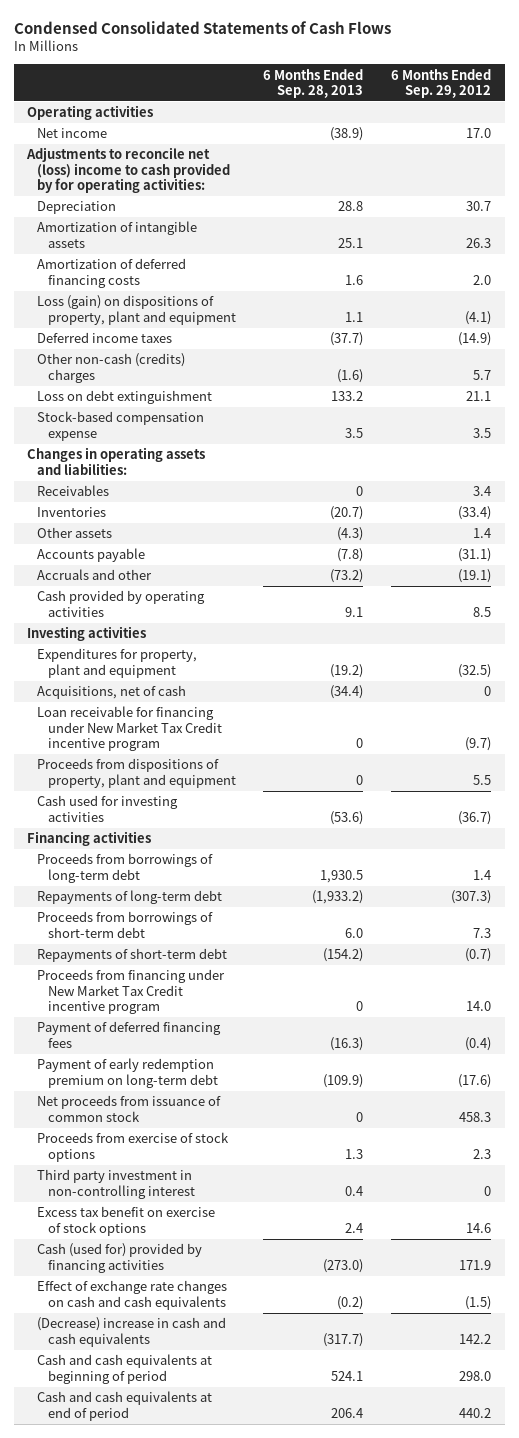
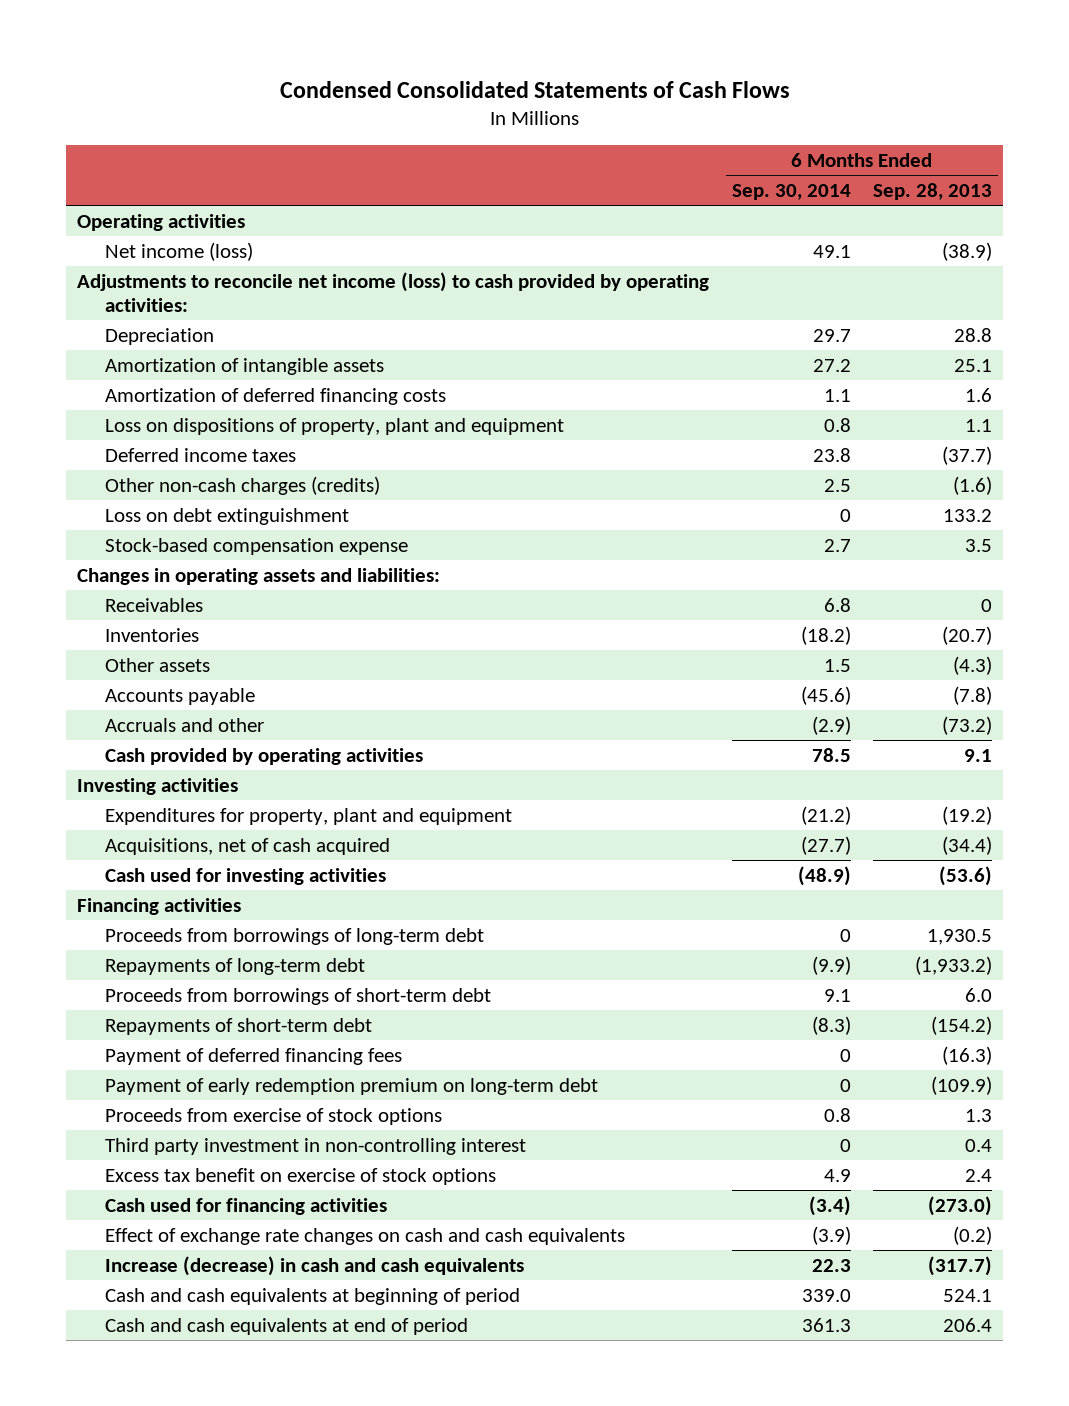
[391,68,492,99] 6 Months Ended Sep. 29, 2012 -> none
none -> [731,183,851,200] Sep. 30, 2014
[37,128,108,139] Net income -> [105,241,254,261] Net income (loss)
[26,147,231,194] Adjustments to reconcile net (loss) income to cash provided by for operating activities: -> [77,271,710,313] Adjustments to reconcile net income (loss) to cash provided by operating activities:
[37,295,236,325] Loss (gain) on dispositions of property, plant and equipment -> [105,417,565,435] Loss on dispositions of property, plant and equipment
[37,353,186,383] Other non-cash (credits) charges -> [105,475,381,495] Other non-cash charges (credits)
[37,706,222,752] Loan receivable for financing under New Market Tax Credit incentive program -> none
[37,758,236,788] Proceeds from dispositions of property, plant and equipment -> none
[37,685,187,700] Acquisitions, net of cash -> [105,837,391,855] Acquisitions, net of cash acquired
[37,969,226,1015] Proceeds from financing under New Market Tax Credit incentive program -> none
[37,1095,222,1122] Net proceeds from issuance of common stock -> none
[37,1243,203,1273] Cash (used for) provided by financing activities -> [105,1197,388,1215] Cash used for financing activities
[37,1317,227,1347] (Decrease) increase in cash and cash equivalents -> [105,1255,525,1276] Increase (decrease) in cash and cash equivalents

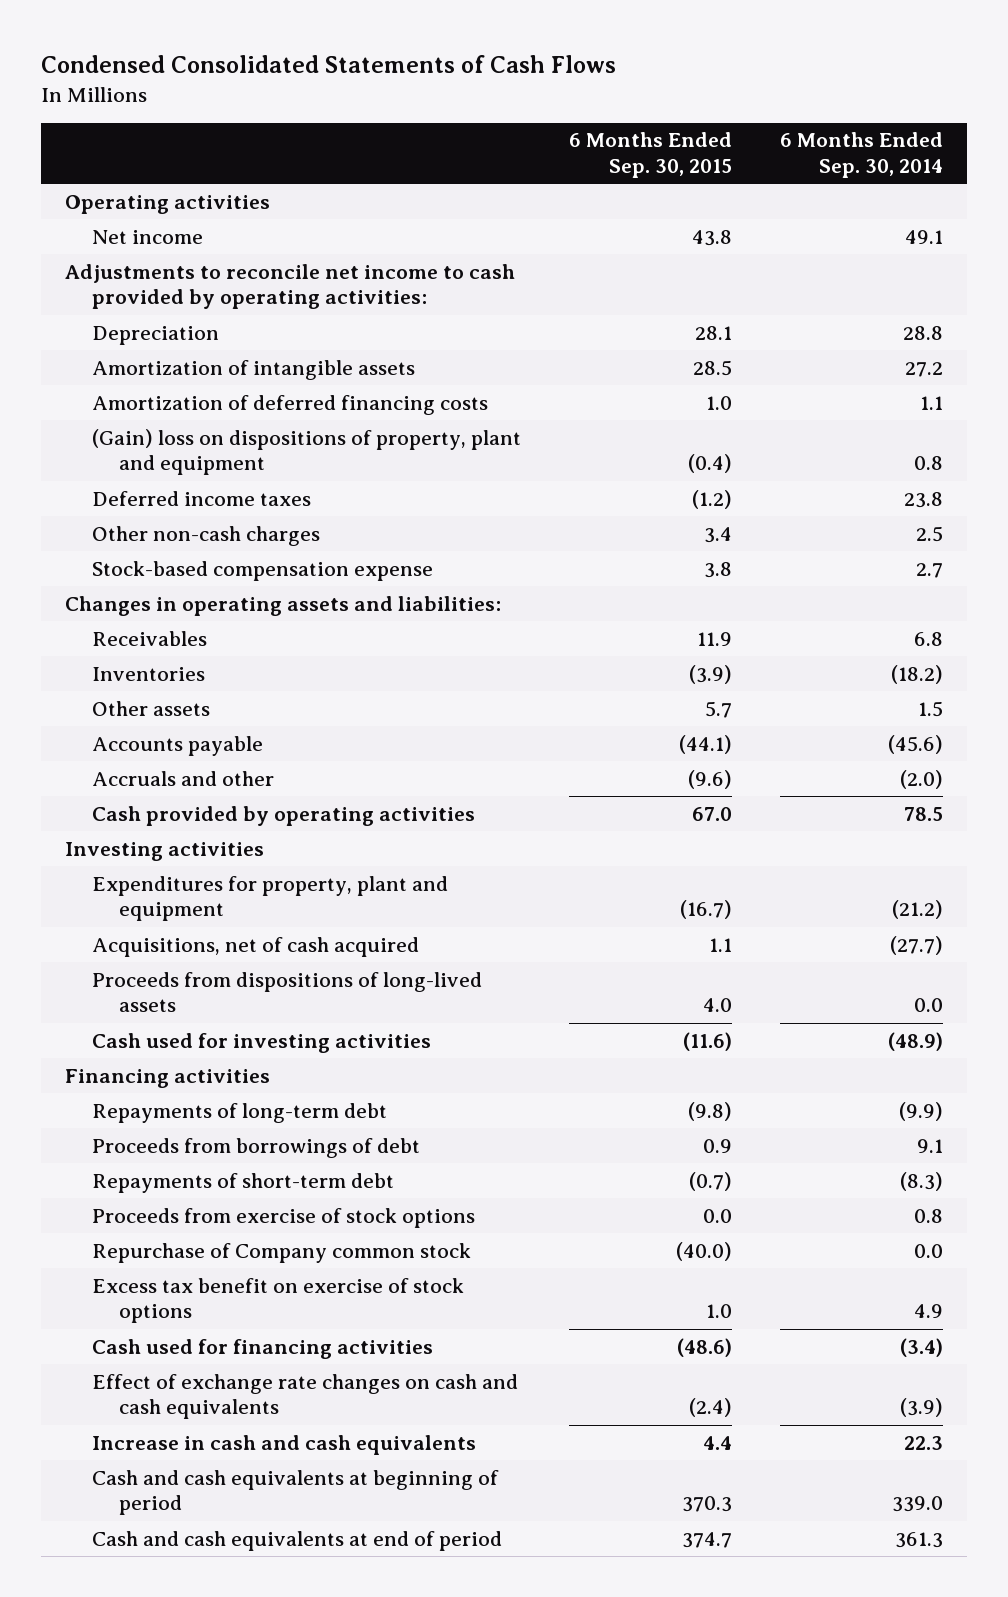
[873,182,993,200] Sep. 28, 2013 -> none
none -> [569,132,733,179] 6 Months Ended Sep. 30, 2015
[105,241,254,261] Net income (loss) -> [92,229,204,244] Net income
[77,271,710,313] Adjustments to reconcile net income (loss) to cash provided by operating activities: -> [64,263,515,310] Adjustments to reconcile net income to cash provided by operating activities:
[812,328,851,342] 29.7 -> [903,325,944,340] 28.8
[105,417,565,435] Loss on dispositions of property, plant and equipment -> [92,428,522,476] (Gain) loss on dispositions of property, plant and equipment
[105,507,350,525] Loss on debt extinguishment -> none
[105,475,381,495] Other non-cash charges (credits) -> [92,525,321,546] Other non-cash charges
[811,715,851,735] (2.9) -> [900,769,944,789] (2.0)
none -> [92,971,483,1013] Proceeds from dispositions of long-lived assets
[105,927,485,945] Proceeds from borrowings of long-term debt -> none
[105,987,492,1005] Proceeds from borrowings of short-term debt -> [92,1137,421,1158] Proceeds from borrowings of debt
[105,1047,403,1065] Payment of deferred financing fees -> none
[105,1077,599,1095] Payment of early redemption premium on long-term debt -> none
[105,1137,527,1155] Third party investment in non-controlling interest -> none
none -> [92,1242,472,1263] Repurchase of Company common stock
[105,1255,525,1276] Increase (decrease) in cash and cash equivalents -> [92,1434,477,1455] Increase in cash and cash equivalents

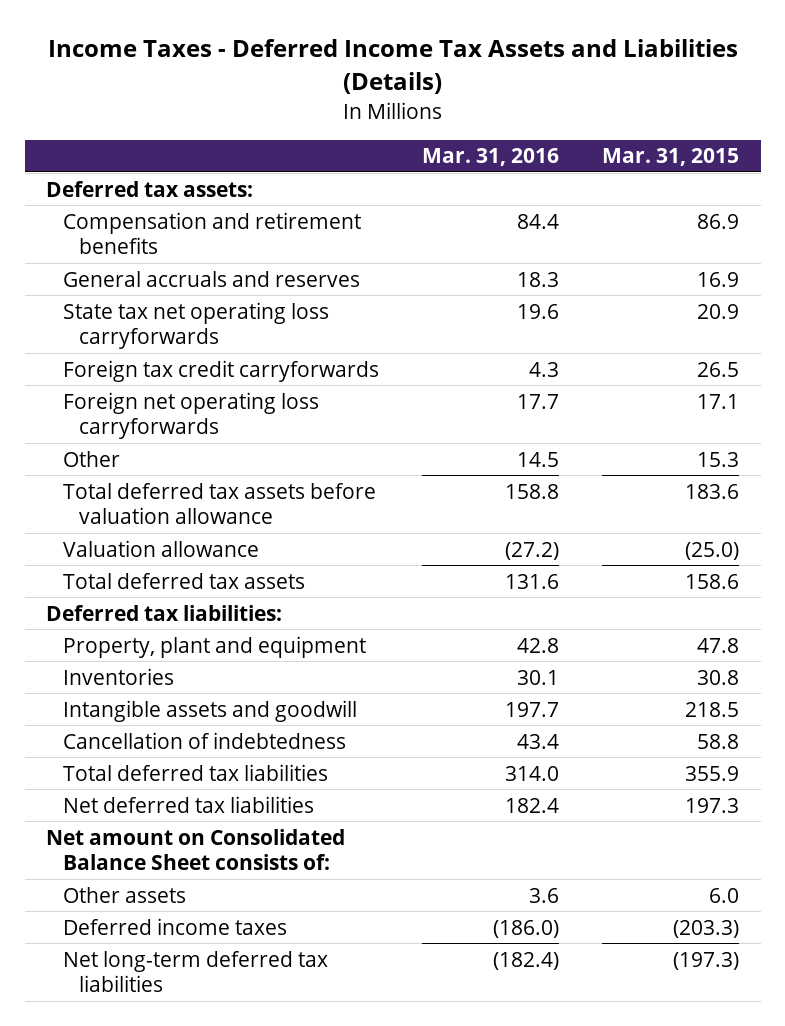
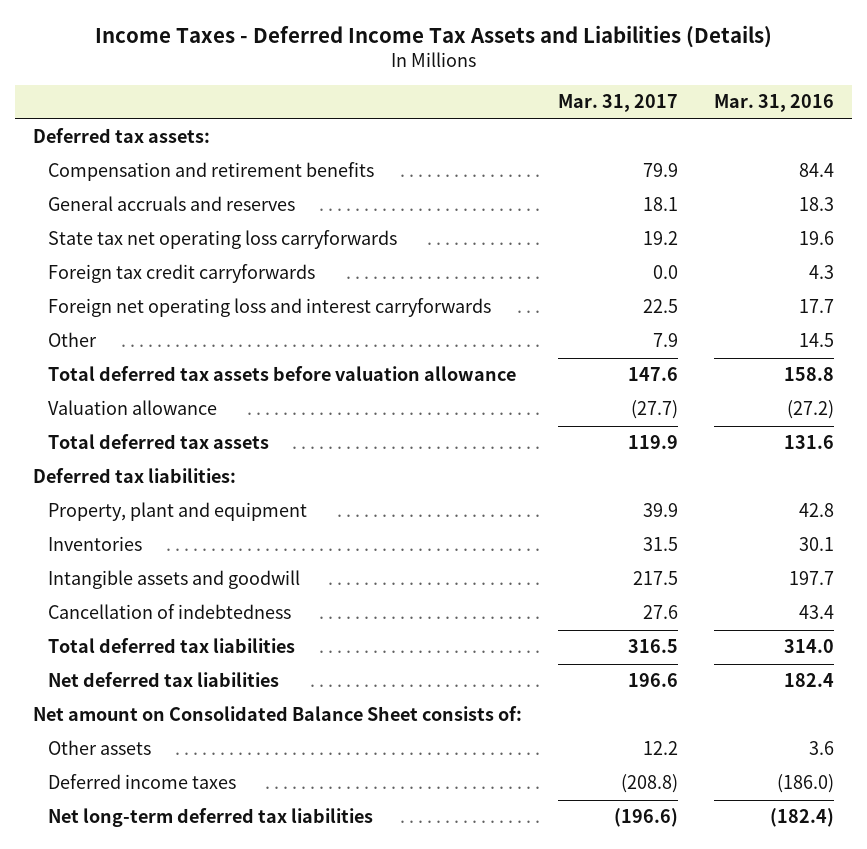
[602,148,740,167] Mar. 31, 2015 -> none
none -> [558,94,679,113] Mar. 31, 2017
[62,391,319,440] Foreign net operating loss carryforwards -> [48,298,492,318] Foreign net operating loss and interest carryforwards

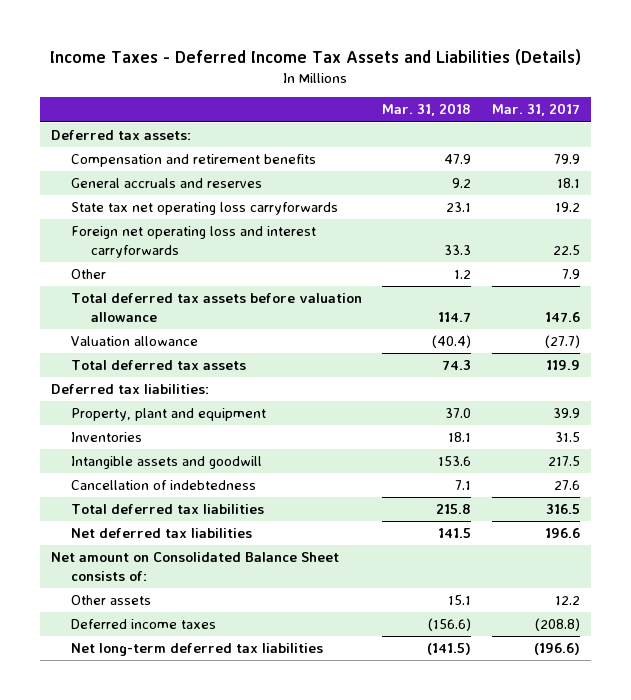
[713,94,834,113] Mar. 31, 2016 -> none
none -> [382,103,472,117] Mar. 31, 2018
[48,264,316,284] Foreign tax credit carryforwards -> none

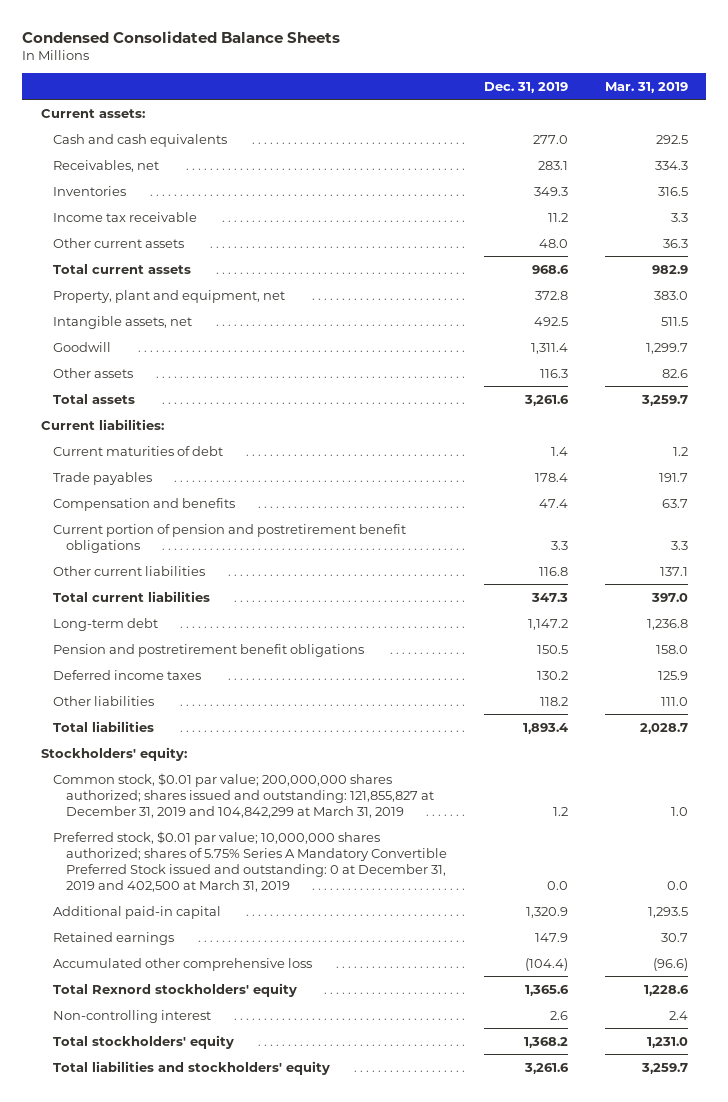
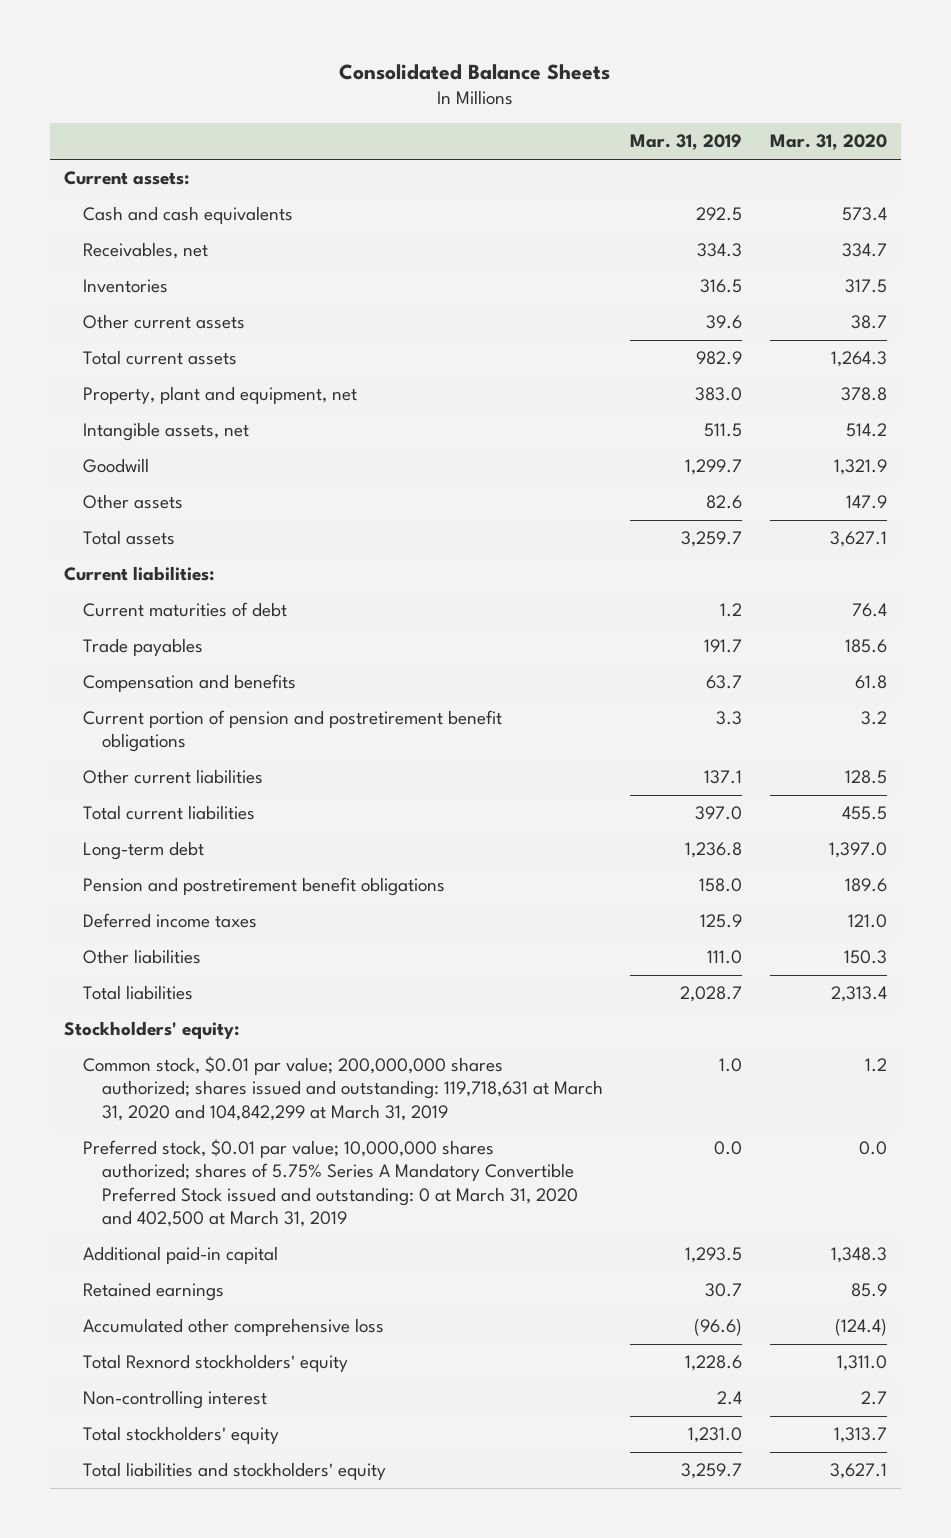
[22,30,341,43] Condensed Consolidated Balance Sheets -> [339,64,611,81] Consolidated Balance Sheets
[483,82,568,94] Dec. 31, 2019 -> none
none -> [769,134,887,151] Mar. 31, 2020
[53,211,198,222] Income tax receivable -> none
[662,238,688,248] 36.3 -> [706,315,743,330] 39.6
[53,772,434,818] Common stock, $0.01 par value; 200,000,000 shares authorized; shares issued and outstanding: 121,855,827 at December 31, 2019 and 104,842,299 at March 31, 2019 -> [82,1056,603,1121] Common stock, $0.01 par value; 200,000,000 shares authorized; shares issued and outstanding: 119,718,631 at March 31, 2020 and 104,842,299 at March 31, 2019
[53,830,447,892] Preferred stock, $0.01 par value; 10,000,000 shares authorized; shares of 5.75% Series A Mandatory Convertible Preferred Stock issued and outstanding: 0 at December 31, 2019 and 402,500 at March 31, 2019 -> [82,1139,578,1228] Preferred stock, $0.01 par value; 10,000,000 shares authorized; shares of 5.75% Series A Mandatory Convertible Preferred Stock issued and outstanding: 0 at March 31, 2020 and 402,500 at March 31, 2019

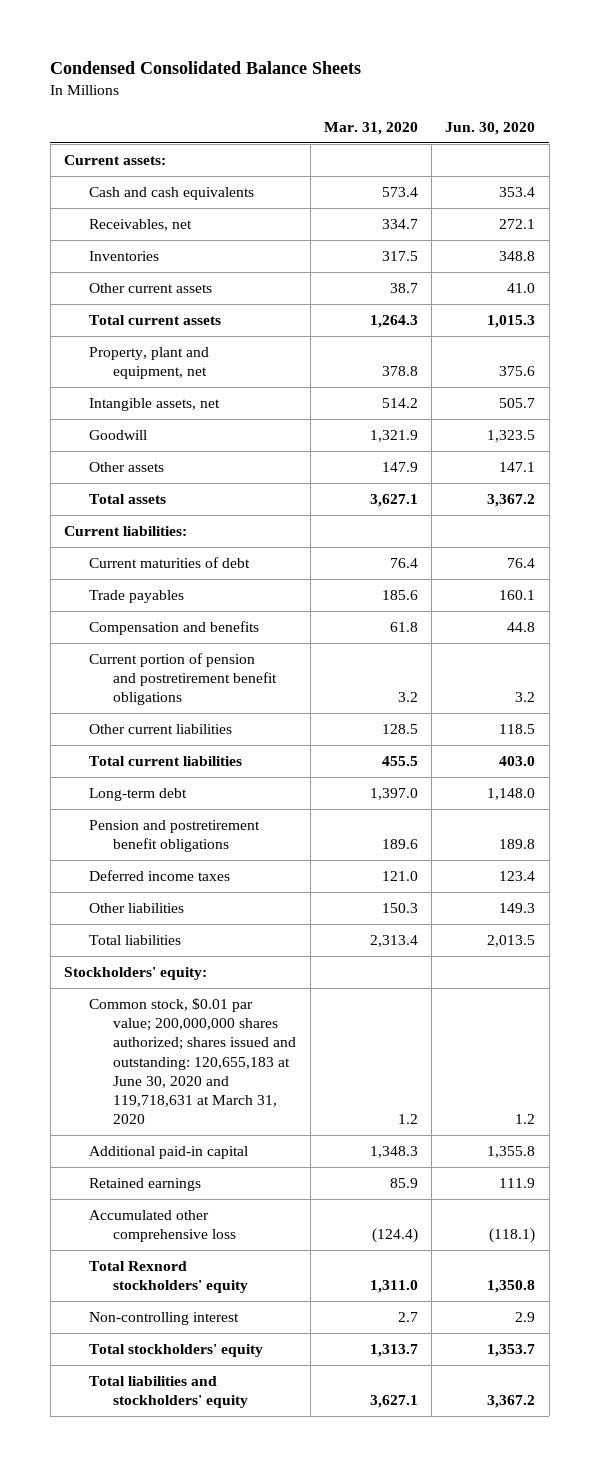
[339,64,611,81] Consolidated Balance Sheets -> [50,61,362,75] Condensed Consolidated Balance Sheets
[630,134,743,151] Mar. 31, 2019 -> none
none -> [445,121,536,135] Jun. 30, 2020
[82,1139,578,1228] Preferred stock, $0.01 par value; 10,000,000 shares authorized; shares of 5.75% Series A Mandatory Convertible Preferred Stock issued and outstanding: 0 at March 31, 2020 and 402,500 at March 31, 2019 -> none
[82,1056,603,1121] Common stock, $0.01 par value; 200,000,000 shares authorized; shares issued and outstanding: 119,718,631 at March 31, 2020 and 104,842,299 at March 31, 2019 -> [88,997,297,1125] Common stock, $0.01 par value; 200,000,000 shares authorized; shares issued and outstanding: 120,655,183 at June 30, 2020 and 119,718,631 at March 31, 2020

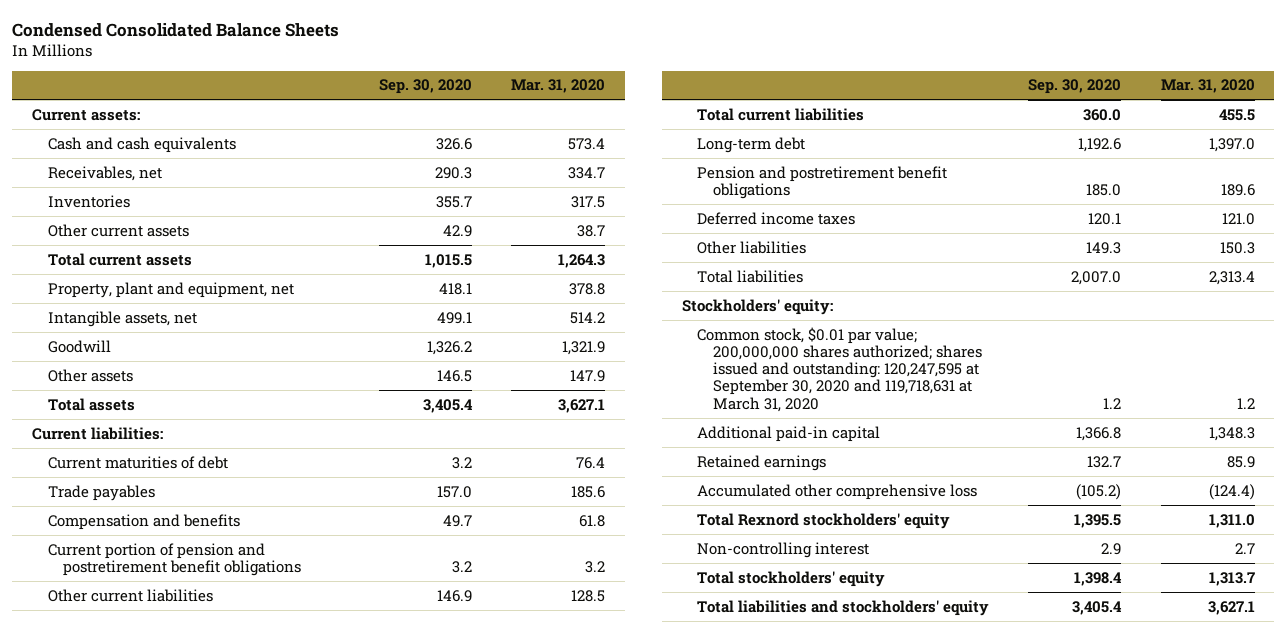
[445,121,536,135] Jun. 30, 2020 -> none
none -> [378,79,472,95] Sep. 30, 2020
[88,997,297,1125] Common stock, $0.01 par value; 200,000,000 shares authorized; shares issued and outstanding: 120,655,183 at June 30, 2020 and 119,718,631 at March 31, 2020 -> [697,326,982,412] Common stock, $0.01 par value; 200,000,000 shares authorized; shares issued and outstanding: 120,247,595 at September 30, 2020 and 119,718,631 at March 31, 2020

